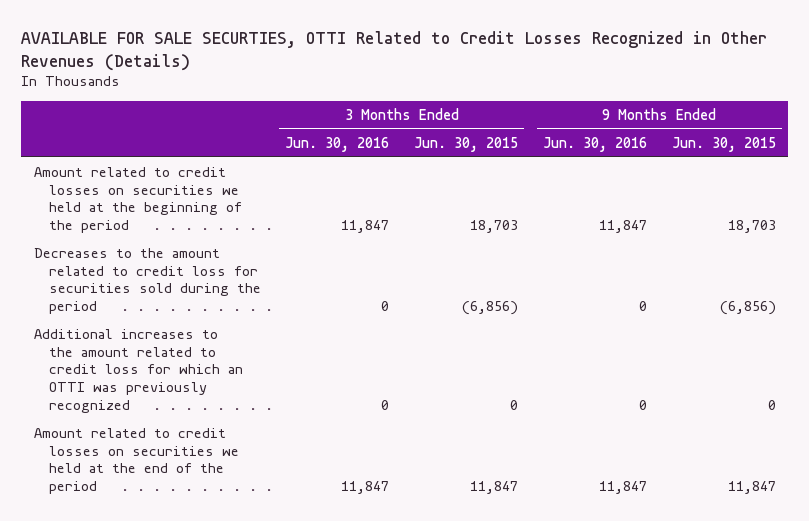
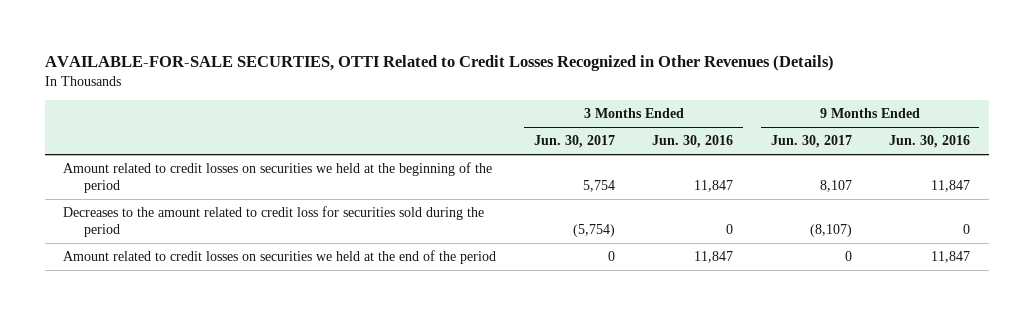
[21,31,768,71] AVAILABLE FOR SALE SECURTIES, OTTI Related to Credit Losses Recognized in Other Revenues (Details) -> [44,54,834,71] AVAILABLE-FOR-SALE SECURTIES, OTTI Related to Credit Losses Recognized in Other Revenues (Details)
[414,136,519,152] Jun. 30, 2015 -> none
[671,136,776,152] Jun. 30, 2015 -> none
none -> [533,135,615,149] Jun. 30, 2017
none -> [770,135,852,149] Jun. 30, 2017
[33,328,243,413] Additional increases to the amount related to credit loss for which an OTTI was previously recognized -> none

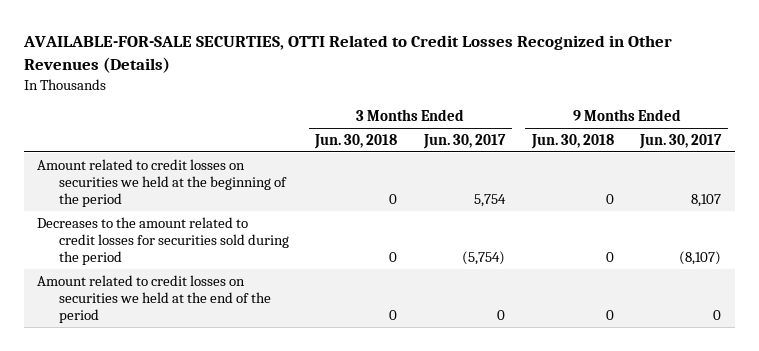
[652,135,734,149] Jun. 30, 2016 -> none
[889,135,971,149] Jun. 30, 2016 -> none
none -> [314,134,398,150] Jun. 30, 2018
none -> [530,134,614,150] Jun. 30, 2018
[63,206,485,237] Decreases to the amount related to credit loss for securities sold during the period -> [37,216,289,265] Decreases to the amount related to credit losses for securities sold during the period

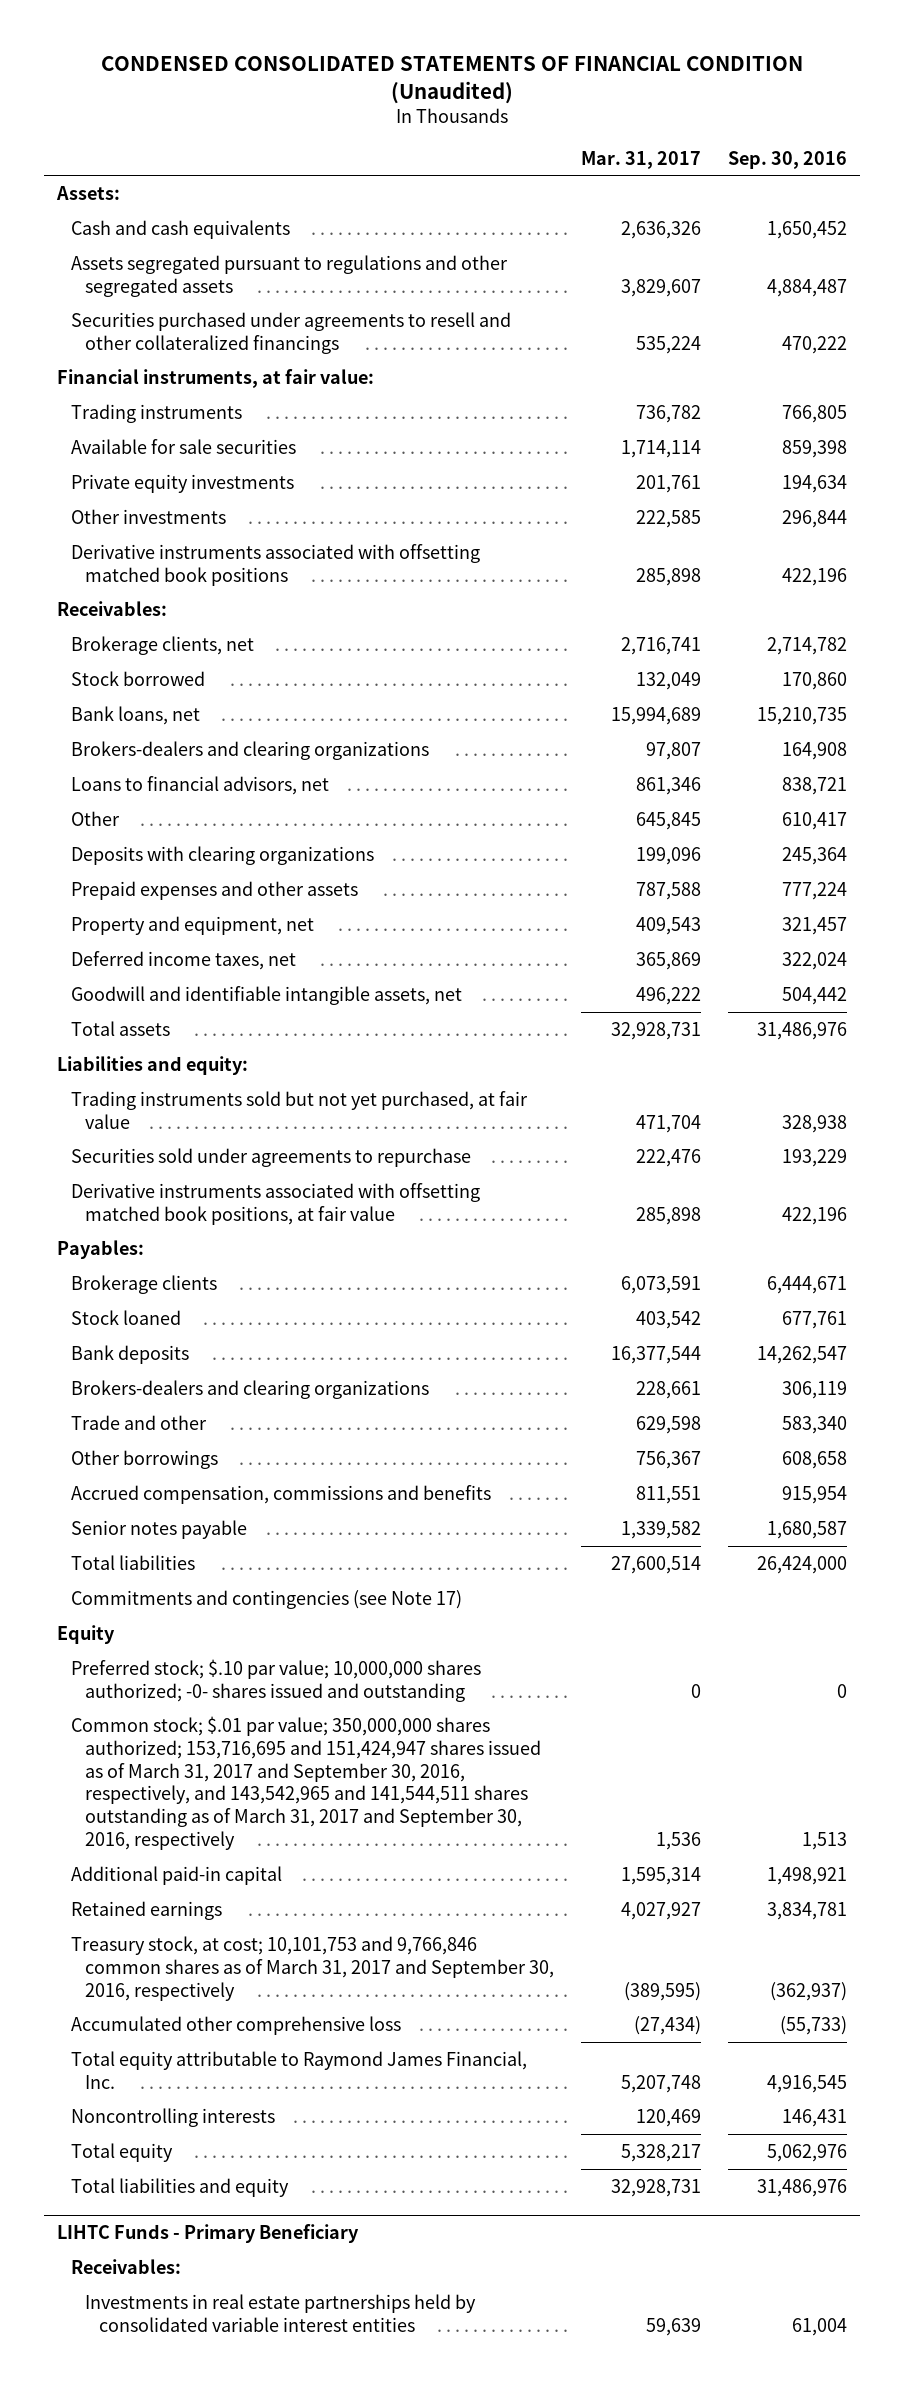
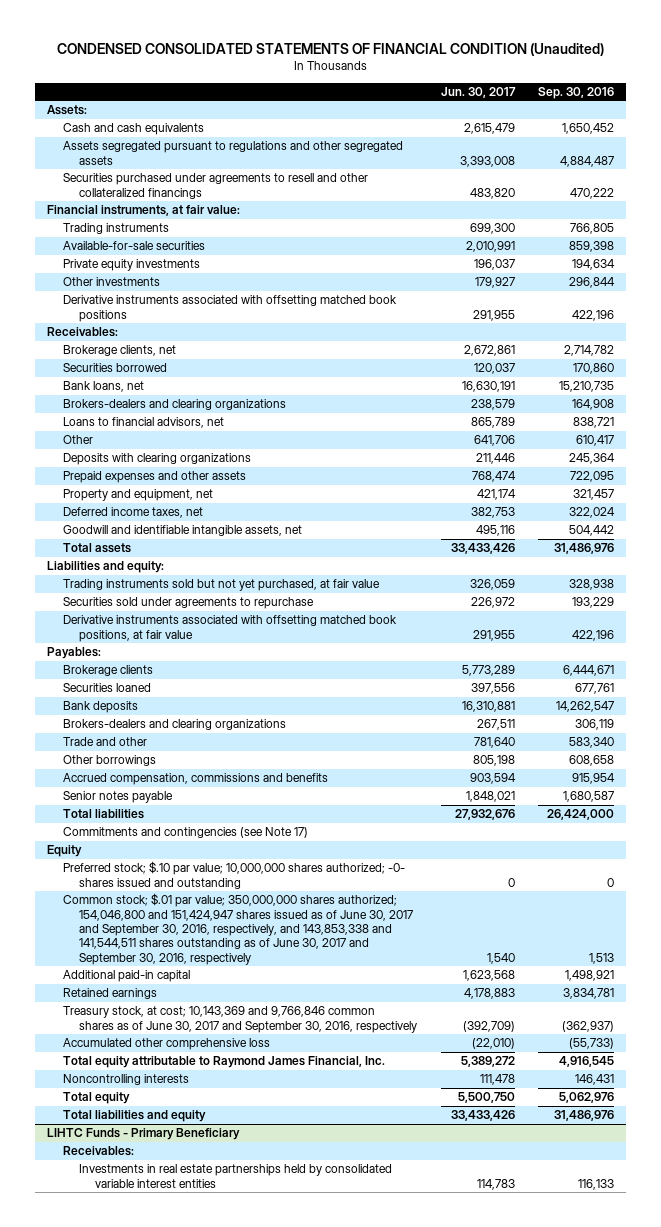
[580,150,701,169] Mar. 31, 2017 -> none
none -> [440,86,516,98] Jun. 30, 2017
[71,438,297,454] Available for sale securities -> [63,241,206,251] Available-for-sale securities
[71,670,206,686] Stock borrowed -> [63,363,168,373] Securities borrowed
[781,881,847,900] 777,224 -> [570,471,615,483] 722,095
[71,1309,182,1325] Stock loaned -> [63,683,152,693] Securities loaned
[71,1715,542,1851] Common stock; $.01 par value; 350,000,000 shares authorized; 153,716,695 and 151,424,947 shares issued as of March 31, 2017 and September 30, 2016, respectively, and 143,542,965 and 141,544,511 shares outstanding as of March 31, 2017 and September 30, 2016, respectively -> [63,893,413,965] Common stock; $.01 par value; 350,000,000 shares authorized; 154,046,800 and 151,424,947 shares issued as of June 30, 2017 and September 30, 2016, respectively, and 143,853,338 and 141,544,511 shares outstanding as of June 30, 2017 and September 30, 2016, respectively
[71,1935,555,2001] Treasury stock, at cost; 10,101,753 and 9,766,846 common shares as of March 31, 2017 and September 30, 2016, respectively -> [63,1006,417,1033] Treasury stock, at cost; 10,143,369 and 9,766,846 common shares as of June 30, 2017 and September 30, 2016, respectively
[791,2317,847,2336] 61,004 -> [578,1178,615,1190] 116,133

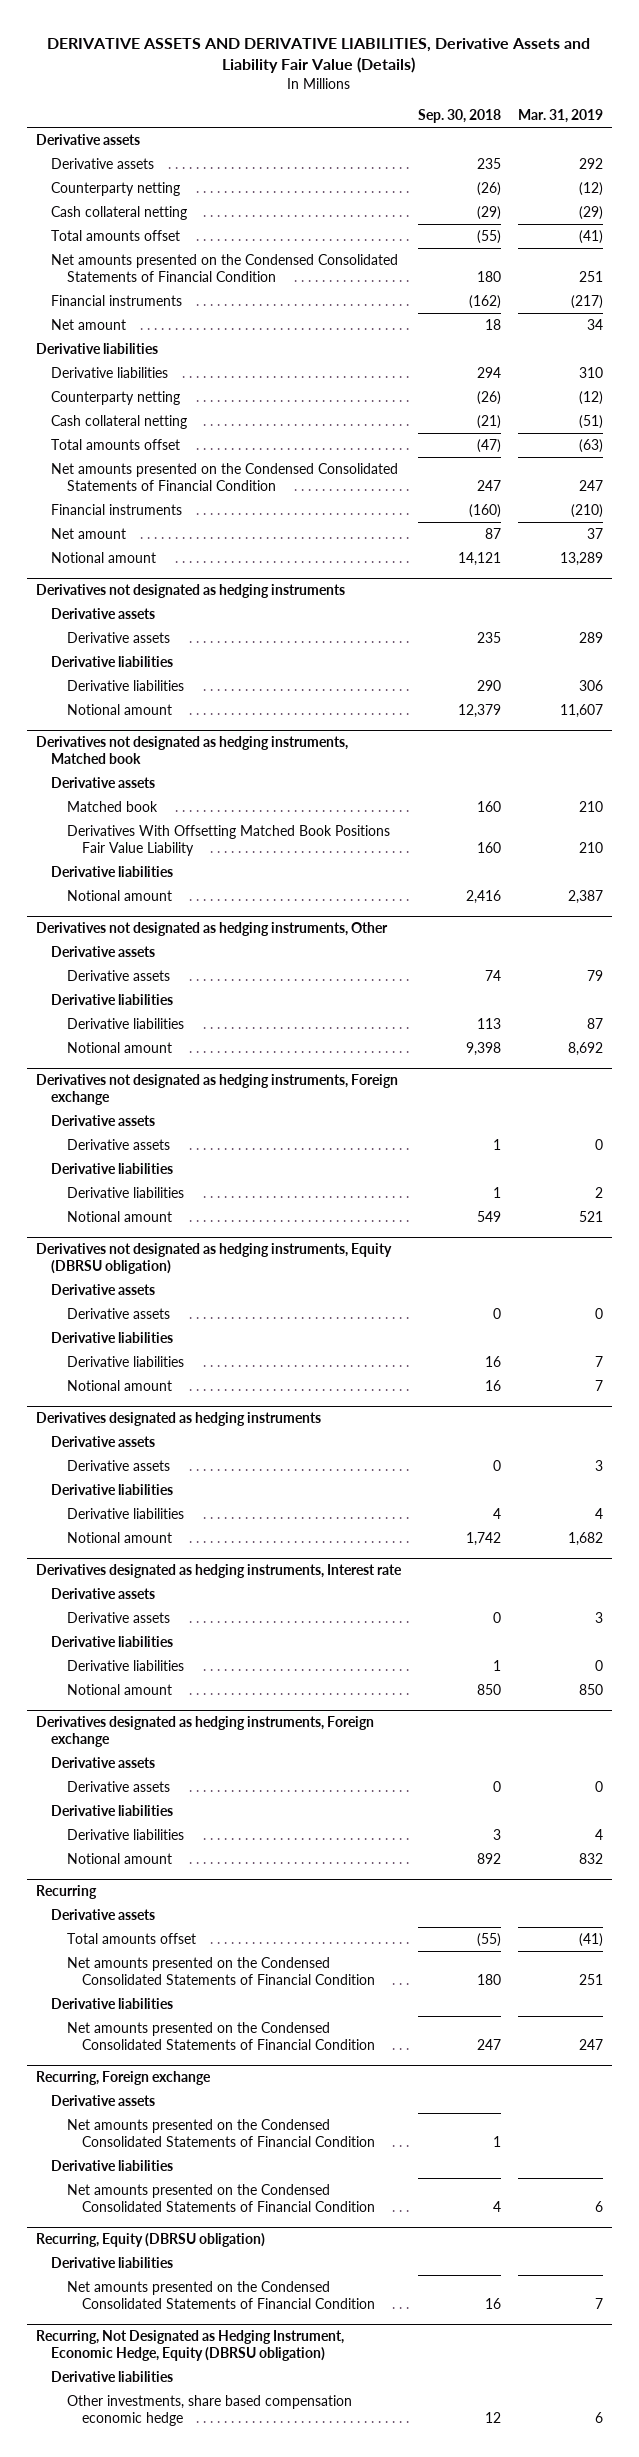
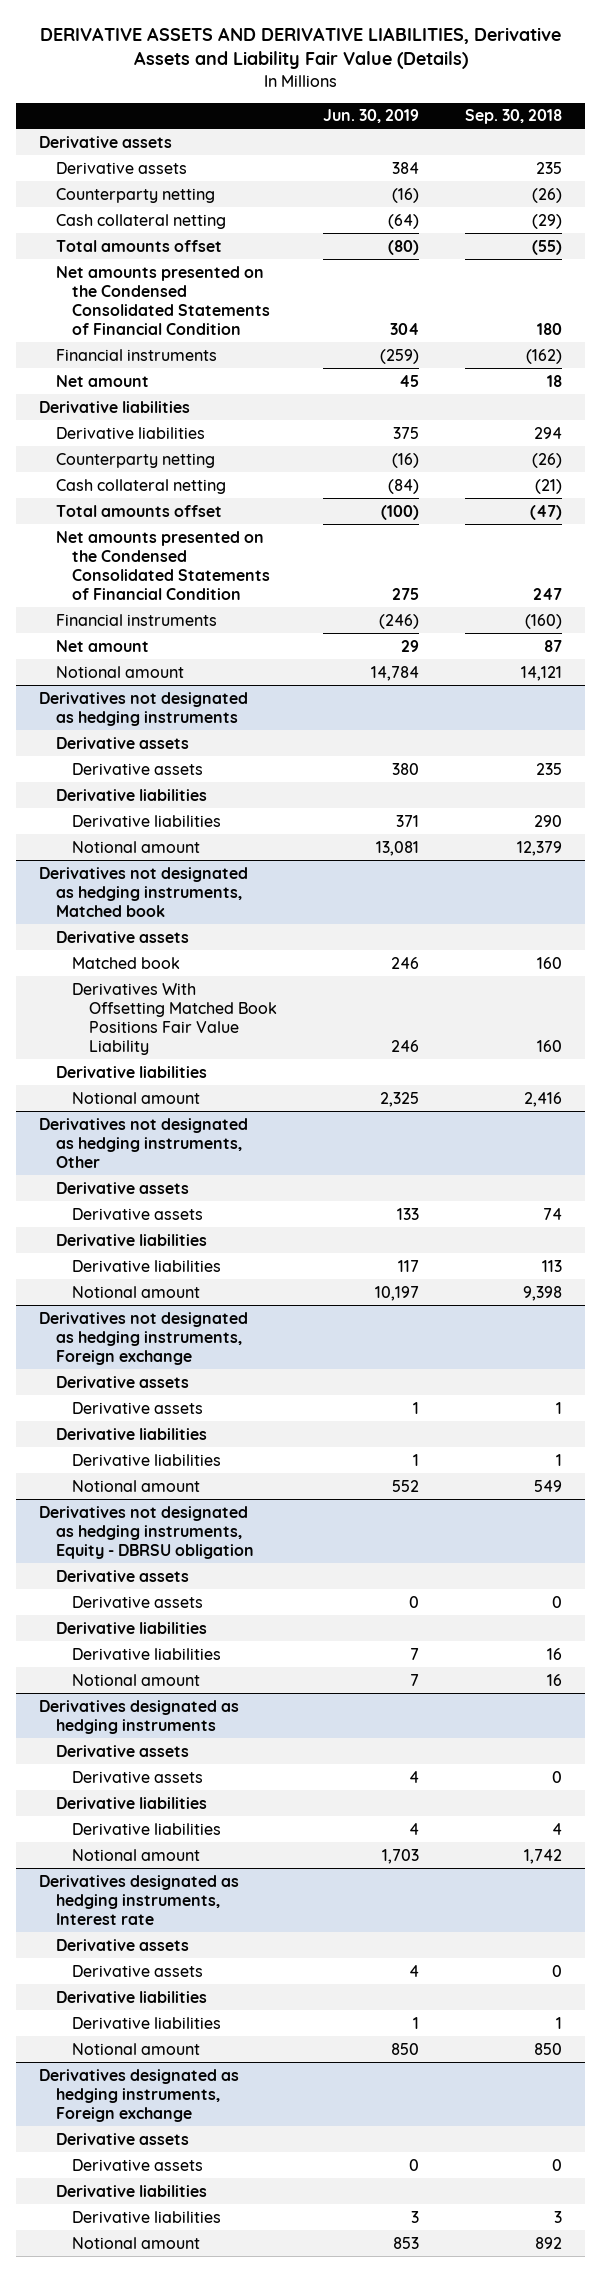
[518,109,604,124] Mar. 31, 2019 -> none
none -> [322,109,419,124] Jun. 30, 2019
[35,1243,392,1275] Derivatives not designated as hedging instruments, Equity (DBRSU obligation) -> [39,1505,254,1559] Derivatives not designated as hedging instruments, Equity - DBRSU obligation
[35,1885,97,1900] Recurring -> none
[51,1909,156,1921] Derivative assets -> none
[66,1933,196,1945] Total amounts offset -> none
[66,1957,376,1985] Net amounts presented on the Condensed Consolidated Statements of Financial Condition -> none
[51,1998,174,2010] Derivative liabilities -> none
[66,2022,376,2050] Net amounts presented on the Condensed Consolidated Statements of Financial Condition -> none
[35,2071,211,2086] Recurring, Foreign exchange -> none
[51,2095,156,2107] Derivative assets -> none
[66,2119,376,2147] Net amounts presented on the Condensed Consolidated Statements of Financial Condition -> none
[51,2160,174,2172] Derivative liabilities -> none
[66,2184,376,2212] Net amounts presented on the Condensed Consolidated Statements of Financial Condition -> none
[35,2233,265,2248] Recurring, Equity (DBRSU obligation) -> none
[51,2257,174,2269] Derivative liabilities -> none
[66,2281,376,2309] Net amounts presented on the Condensed Consolidated Statements of Financial Condition -> none
[35,2330,344,2362] Recurring, Not Designated as Hedging Instrument, Economic Hedge, Equity (DBRSU obligation) -> none
[51,2371,174,2383] Derivative liabilities -> none
[66,2395,352,2426] Other investments, share based compensation economic hedge -> none

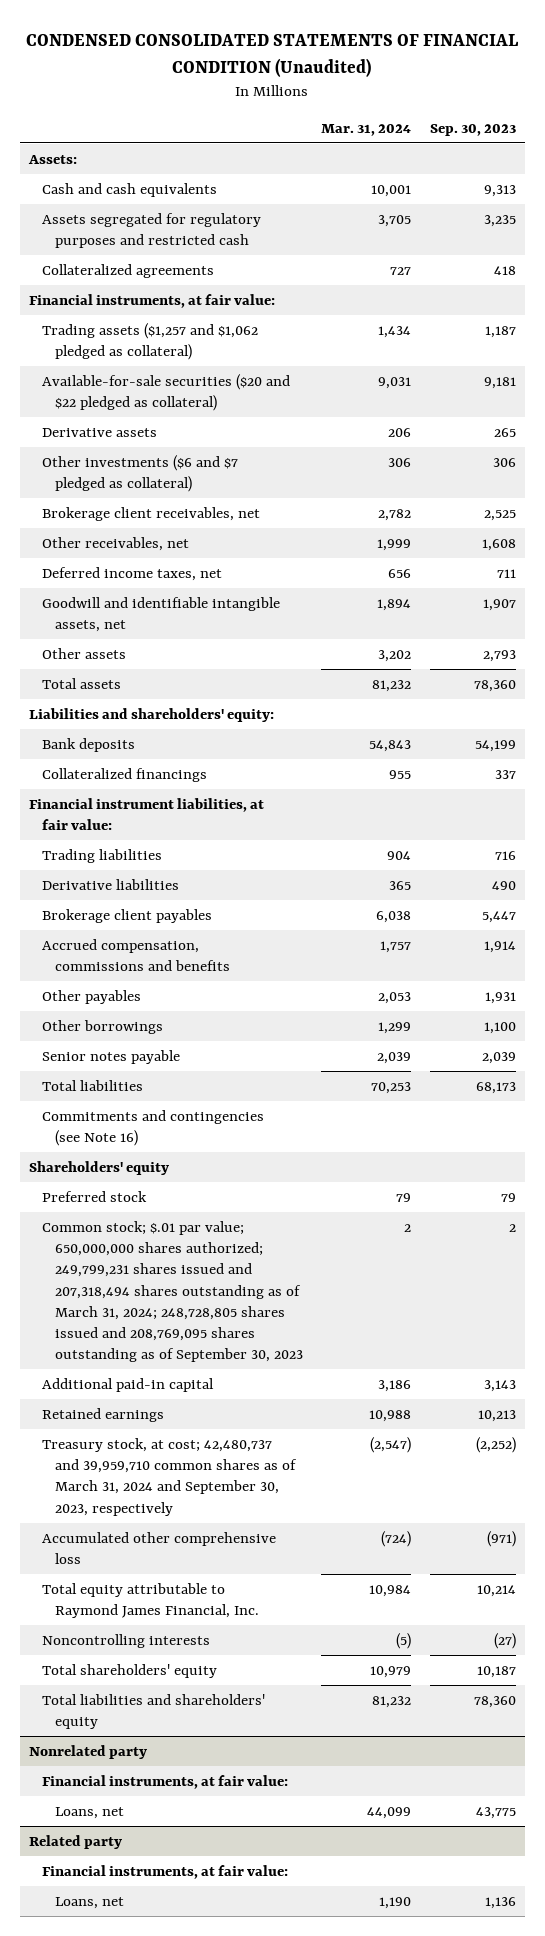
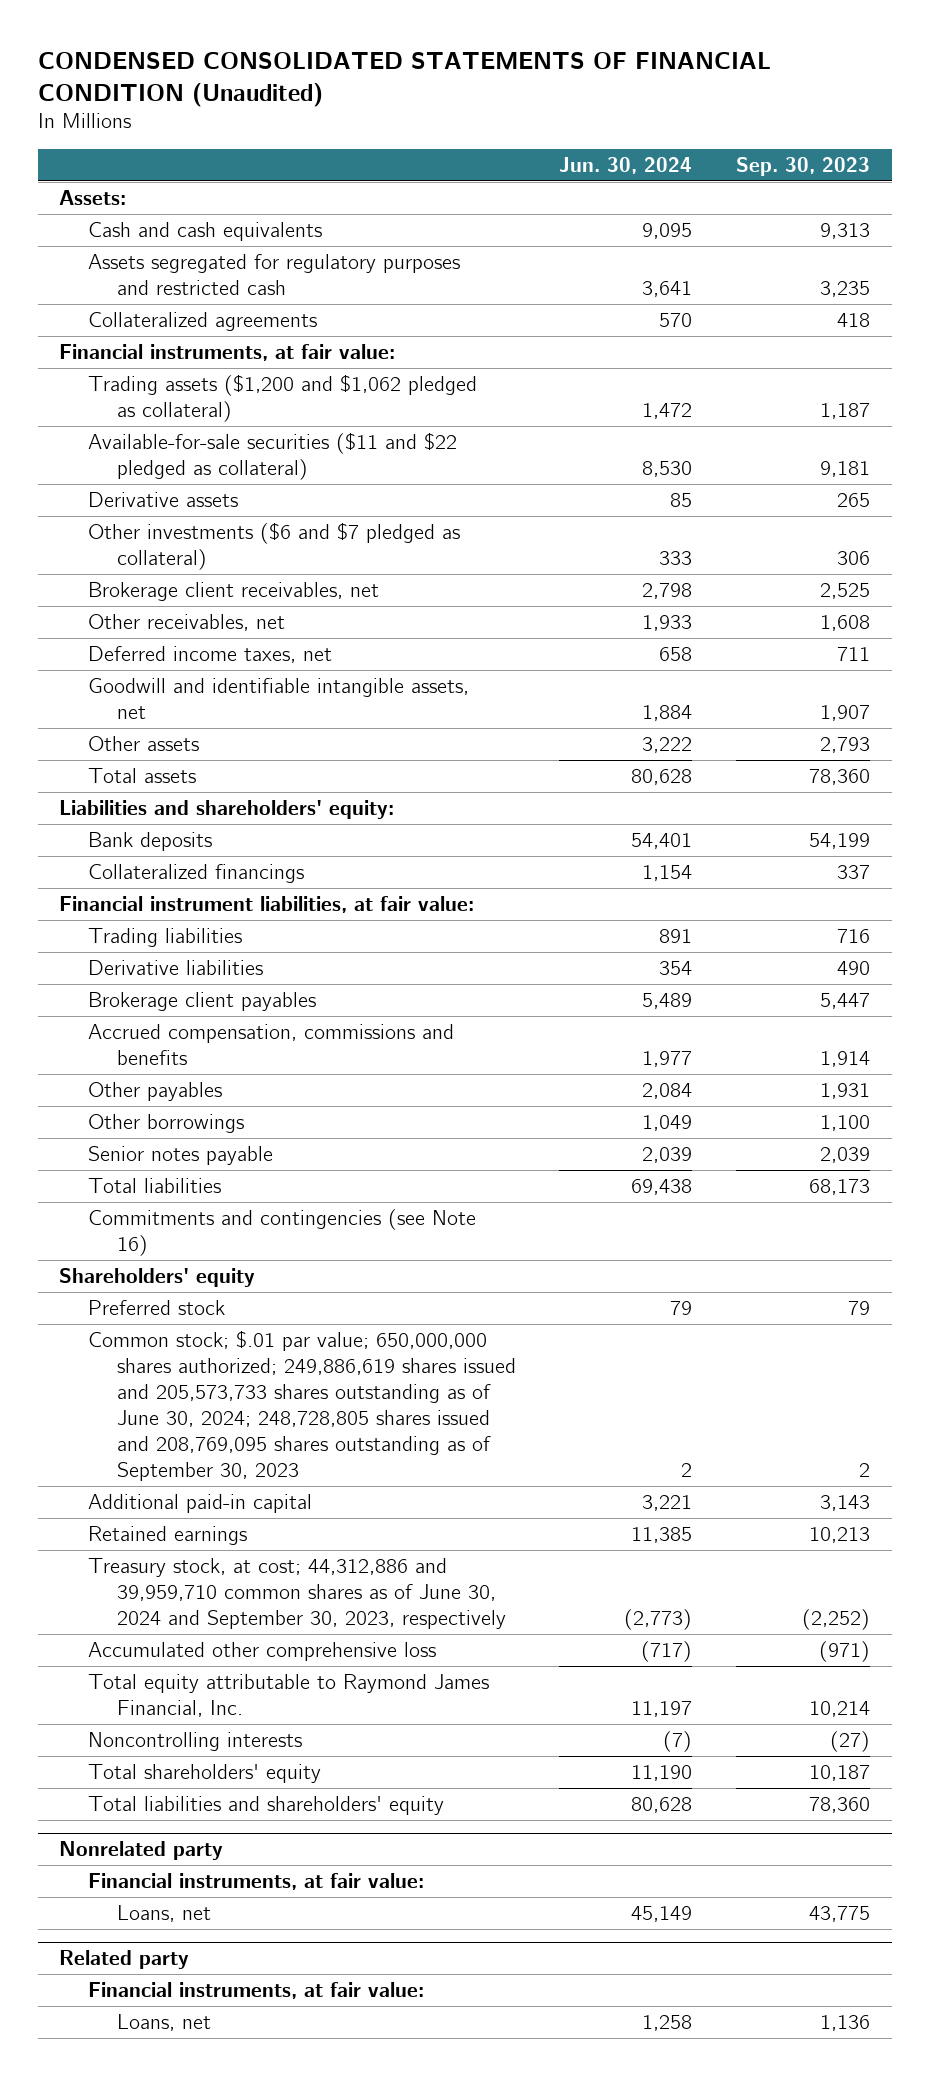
[321,123,412,136] Mar. 31, 2024 -> none
none -> [559,156,693,174] Jun. 30, 2024
[41,322,258,361] Trading assets ($1,257 and $1,062 pledged as collateral) -> [88,374,478,423] Trading assets ($1,200 and $1,062 pledged as collateral)
[41,373,290,412] Available-for-sale securities ($20 and $22 pledged as collateral) -> [88,432,458,481] Available-for-sale securities ($11 and $22 pledged as collateral)
[41,1220,304,1363] Common stock; $.01 par value; 650,000,000 shares authorized; 249,799,231 shares issued and 207,318,494 shares outstanding as of March 31, 2024; 248,728,805 shares issued and 208,769,095 shares outstanding as of September 30, 2023 -> [88,1330,516,1482] Common stock; $.01 par value; 650,000,000 shares authorized; 249,886,619 shares issued and 205,573,733 shares outstanding as of June 30, 2024; 248,728,805 shares issued and 208,769,095 shares outstanding as of September 30, 2023
[41,1437,298,1516] Treasury stock, at cost; 42,480,737 and 39,959,710 common shares as of March 31, 2024 and September 30, 2023, respectively -> [88,1558,506,1630] Treasury stock, at cost; 44,312,886 and 39,959,710 common shares as of June 30, 2024 and September 30, 2023, respectively

